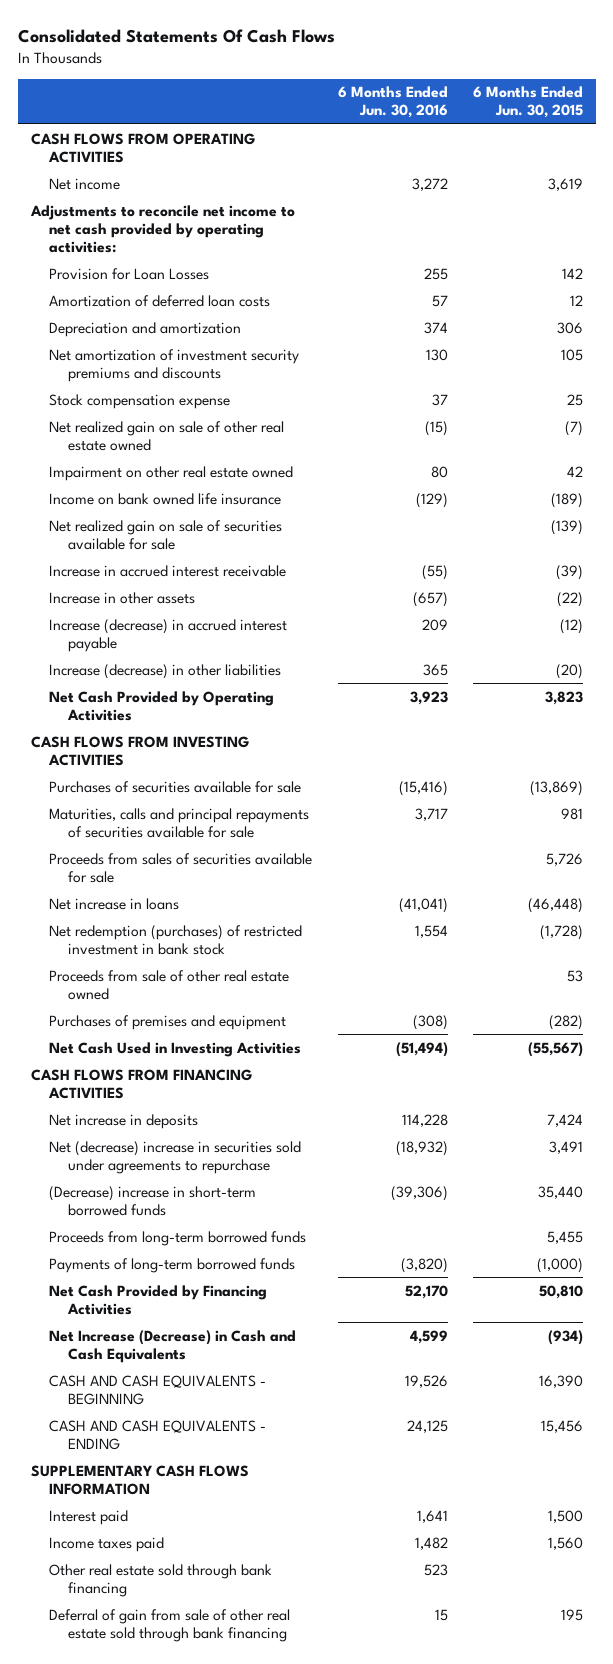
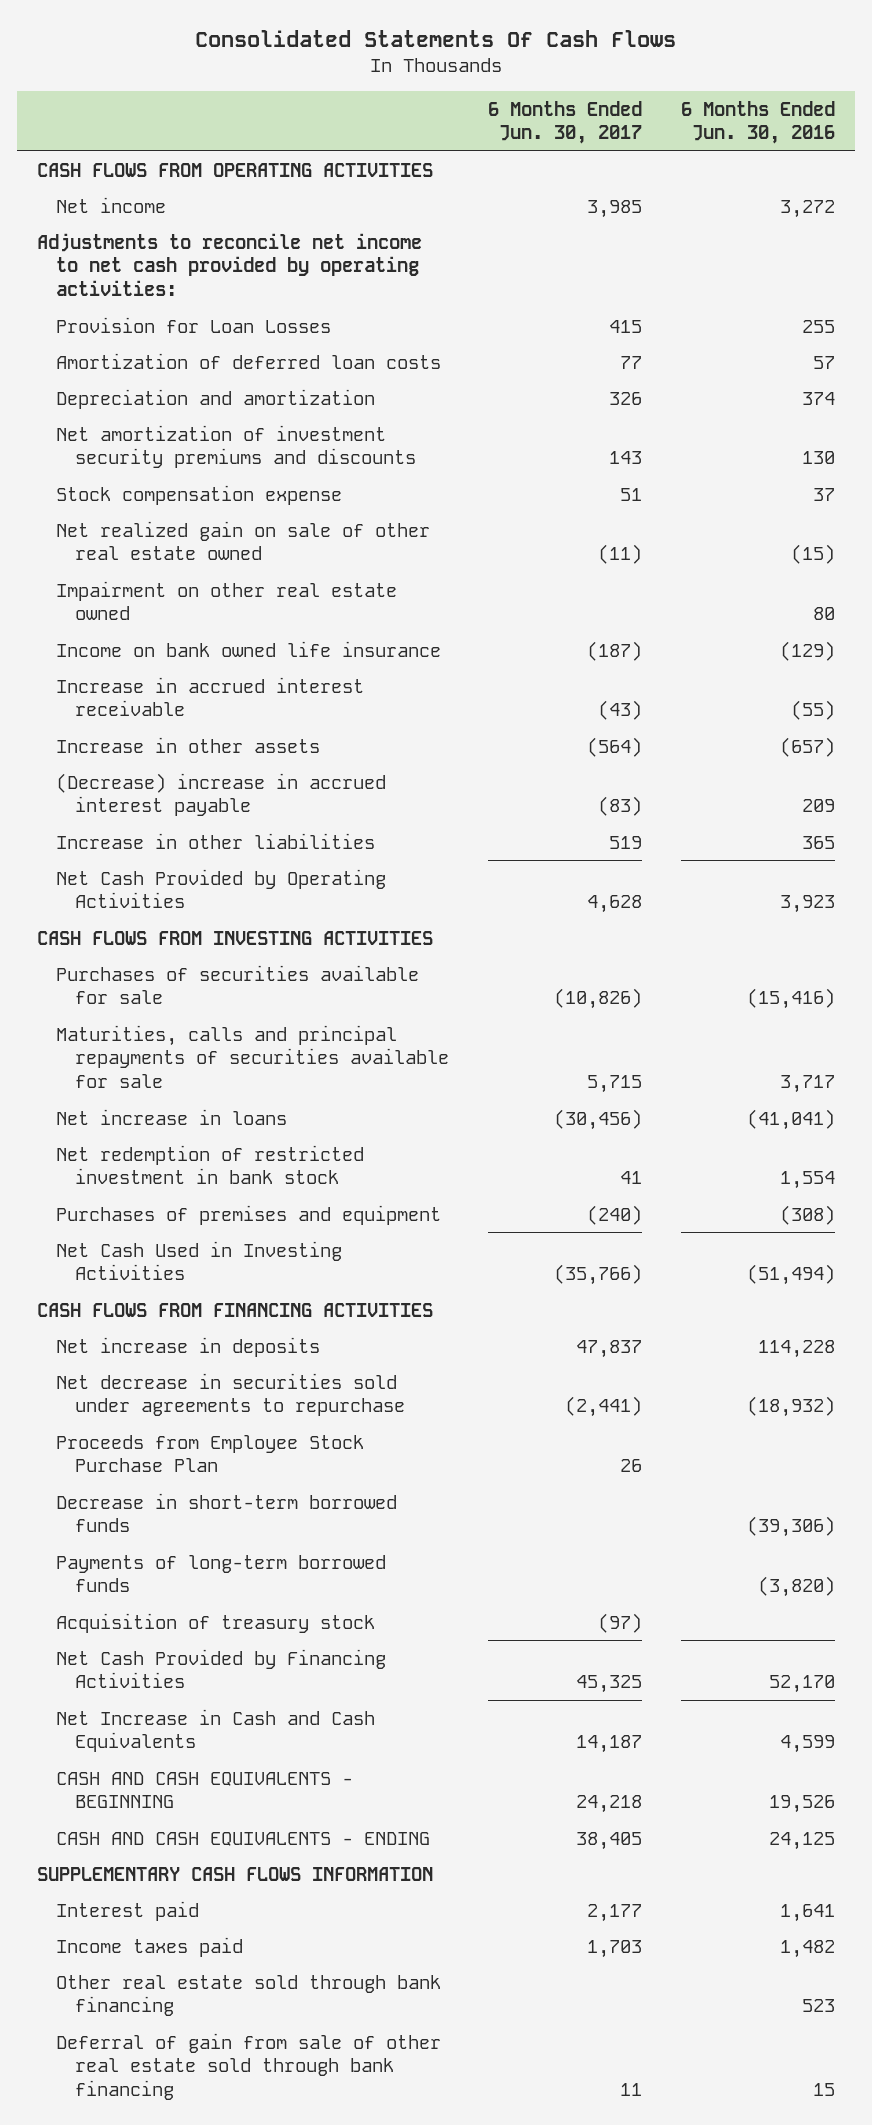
[472,86,583,119] 6 Months Ended Jun. 30, 2015 -> none
none -> [488,100,643,145] 6 Months Ended Jun. 30, 2017
[49,519,283,550] Net realized gain on sale of securities available for sale -> none
[49,618,288,652] Increase (decrease) in accrued interest payable -> [56,772,387,817] (Decrease) increase in accrued interest payable
[49,663,282,679] Increase (decrease) in other liabilities -> [56,832,376,849] Increase in other liabilities
[49,852,313,883] Proceeds from sales of securities available for sale -> none
[49,969,290,1000] Proceeds from sale of other real estate owned -> none
[49,924,303,955] Net redemption (purchases) of restricted investment in bank stock -> [56,1144,365,1185] Net redemption of restricted investment in bank stock
[49,1230,307,1246] Proceeds from long-term borrowed funds -> none
[49,1140,302,1174] Net (decrease) increase in securities sold under agreements to repurchase -> [56,1372,406,1417] Net decrease in securities sold under agreements to repurchase
none -> [56,1434,365,1473] Proceeds from Employee Stock Purchase Plan
[49,1185,257,1216] (Decrease) increase in short-term borrowed funds -> [56,1492,398,1533] Decrease in short-term borrowed funds
none -> [56,1612,376,1633] Acquisition of treasury stock
[49,1329,297,1363] Net Increase (Decrease) in Cash and Cash Equivalents -> [56,1708,376,1753] Net Increase in Cash and Cash Equivalents

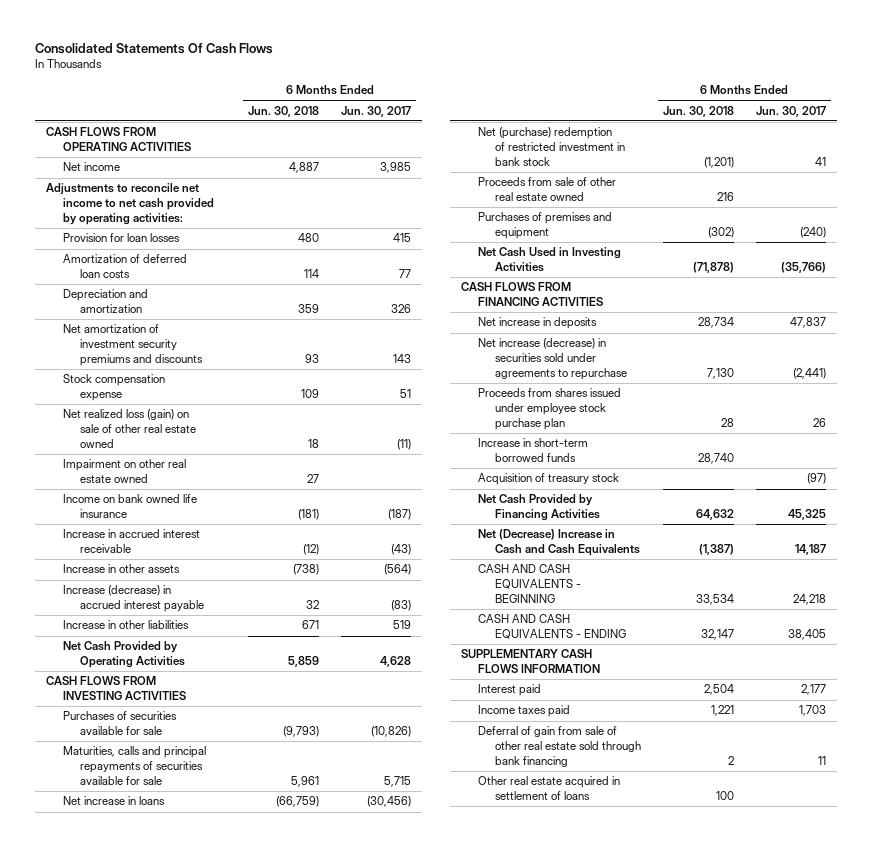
[681,100,836,145] 6 Months Ended Jun. 30, 2016 -> none
none -> [248,105,320,117] Jun. 30, 2018
[56,316,332,333] Provision for Loan Losses -> [63,233,181,243] Provision for loan losses
[56,520,431,561] Net realized gain on sale of other real estate owned -> [63,409,197,448] Net realized loss (gain) on sale of other real estate owned
[56,772,387,817] (Decrease) increase in accrued interest payable -> [63,585,205,612] Increase (decrease) in accrued interest payable
[56,1144,365,1185] Net redemption of restricted investment in bank stock -> [478,127,626,166] Net (purchase) redemption of restricted investment in bank stock
none -> [478,177,617,201] Proceeds from sale of other real estate owned
[56,1554,387,1593] Payments of long-term borrowed funds -> none
[56,1372,406,1417] Net decrease in securities sold under agreements to repurchase -> [478,338,628,380] Net increase (decrease) in securities sold under agreements to repurchase
[56,1434,365,1473] Proceeds from Employee Stock Purchase Plan -> [478,388,622,430] Proceeds from shares issued under employee stock purchase plan
[56,1492,398,1533] Decrease in short-term borrowed funds -> [478,438,589,462] Increase in short-term borrowed funds
[56,1708,376,1753] Net Increase in Cash and Cash Equivalents -> [478,529,641,556] Net (Decrease) Increase in Cash and Cash Equivalents
[56,1974,442,2017] Other real estate sold through bank financing -> none
none -> [478,776,621,800] Other real estate acquired in settlement of loans

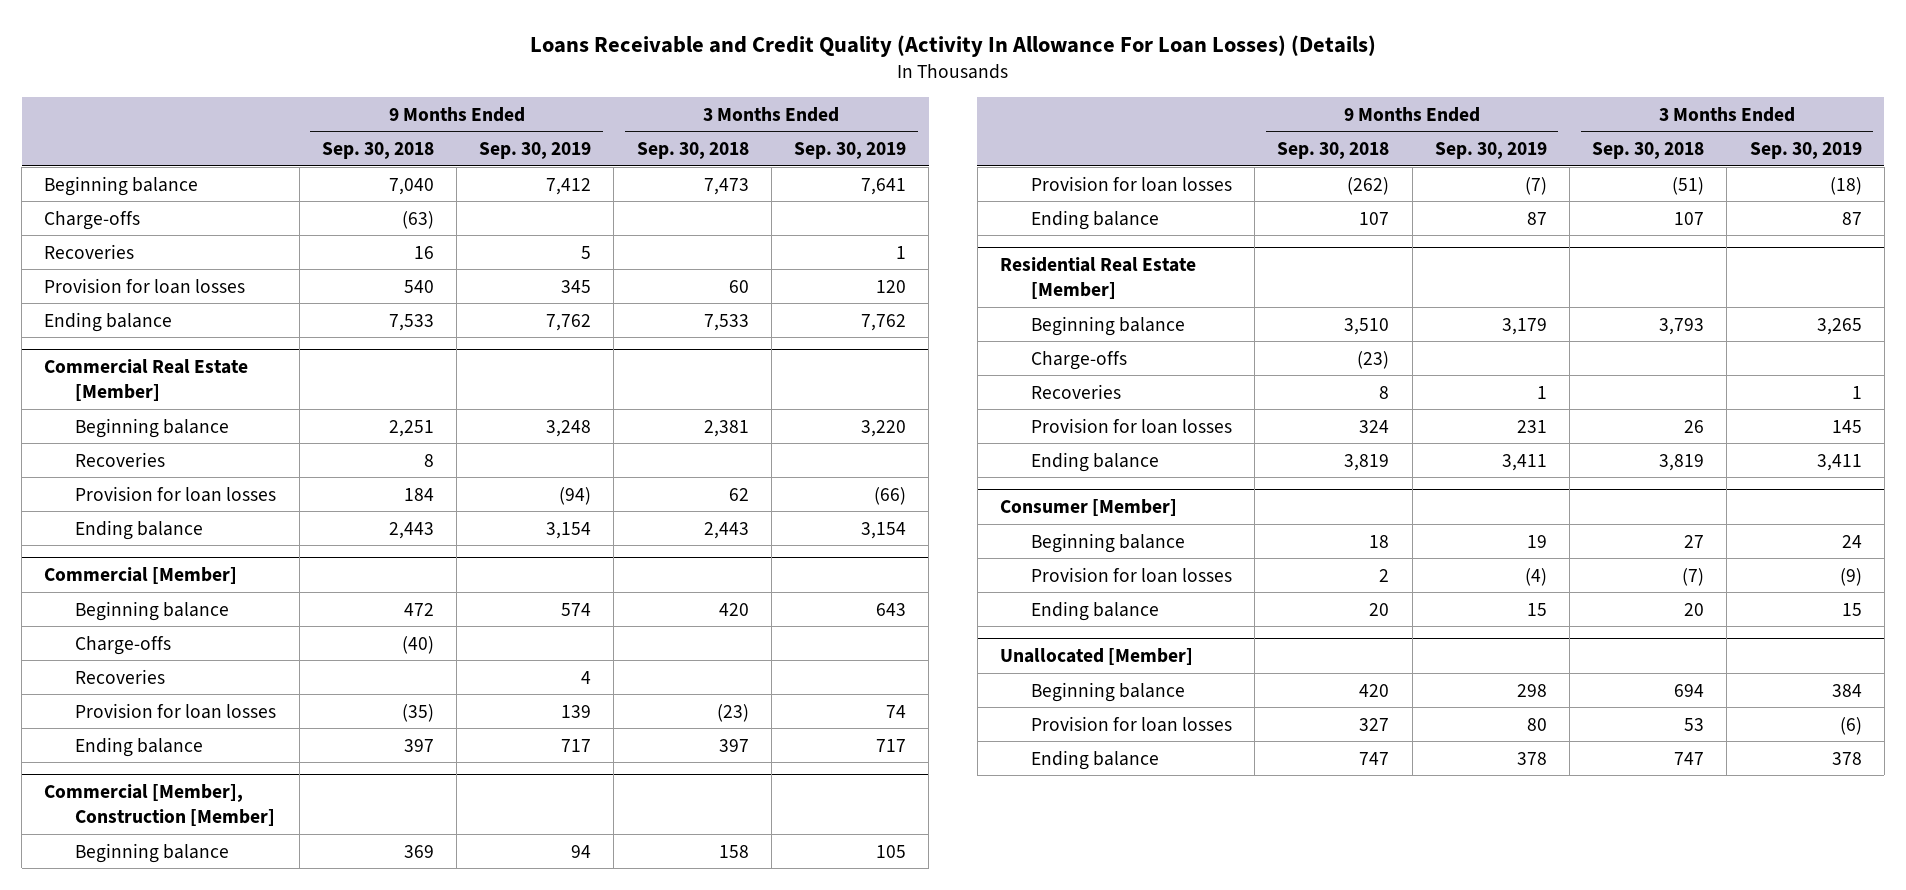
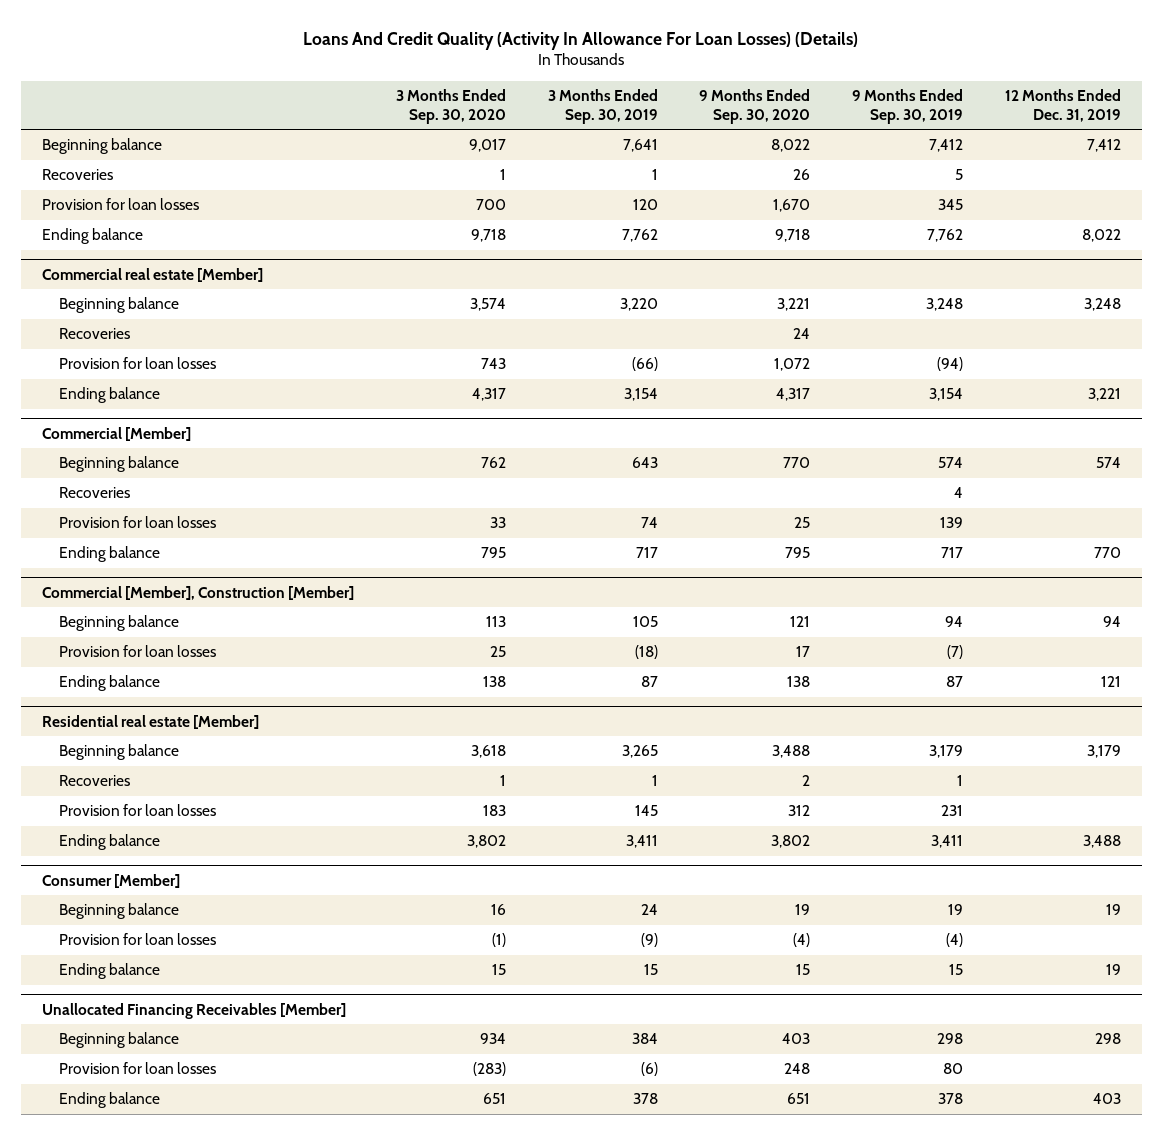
[530,34,1377,57] Loans Receivable and Credit Quality (Activity In Allowance For Loan Losses) (Details) -> [303,31,859,50] Loans And Credit Quality (Activity In Allowance For Loan Losses) (Details)
[321,142,434,160] Sep. 30, 2018 -> none
[636,142,749,160] Sep. 30, 2018 -> none
none -> [395,89,506,124] 3 Months Ended Sep. 30, 2020
none -> [699,89,811,124] 9 Months Ended Sep. 30, 2020
none -> [1005,89,1122,122] 12 Months Ended Dec. 31, 2019
[44,210,141,230] Charge-offs -> none
[44,358,249,401] Commercial Real Estate [Member] -> [41,267,263,282] Commercial real estate [Member]
[75,635,172,655] Charge-offs -> none
[999,256,1196,299] Residential Real Estate [Member] -> [41,714,259,729] Residential real estate [Member]
[1030,350,1127,370] Charge-offs -> none
[999,647,1193,665] Unallocated [Member] -> [41,1002,346,1019] Unallocated Financing Receivables [Member]

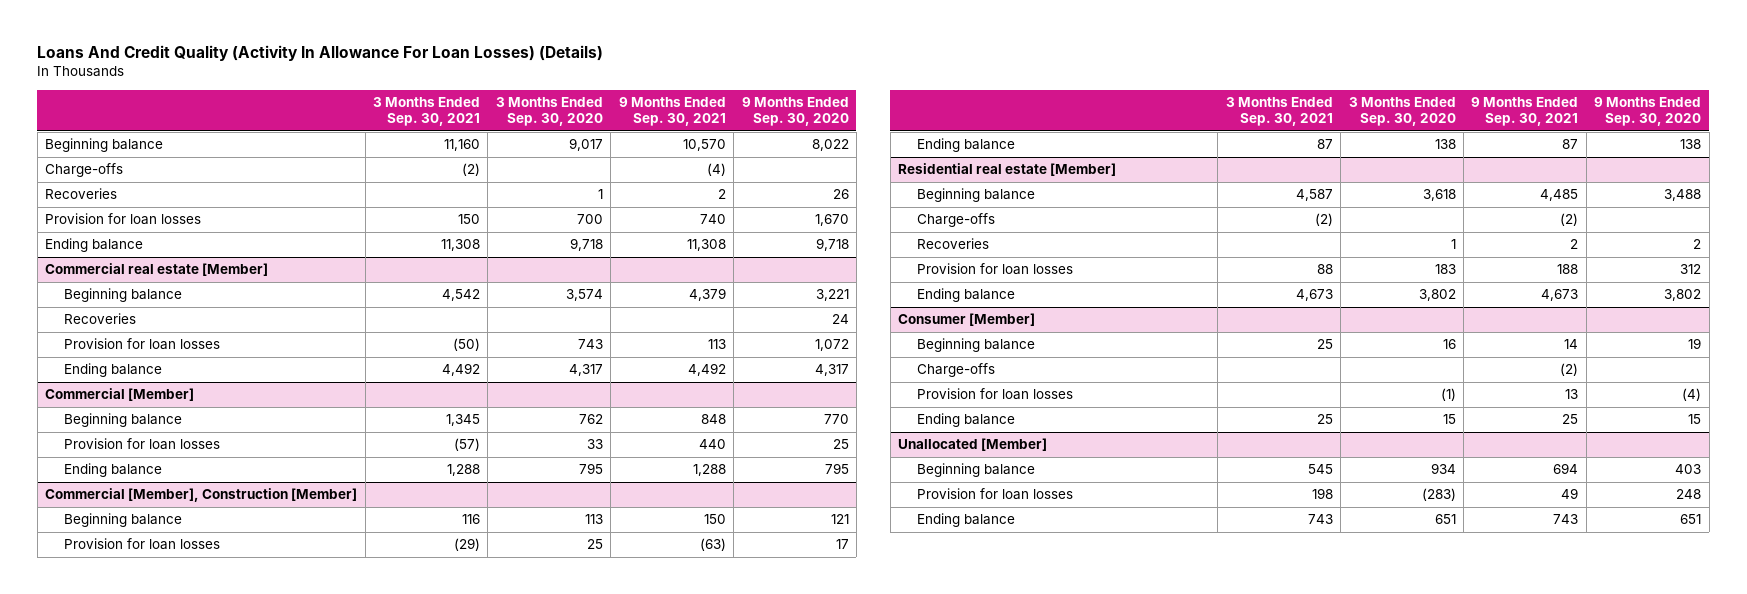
[547,89,658,124] 3 Months Ended Sep. 30, 2019 -> none
[852,89,964,124] 9 Months Ended Sep. 30, 2019 -> none
[1005,89,1122,122] 12 Months Ended Dec. 31, 2019 -> none
none -> [373,97,481,127] 3 Months Ended Sep. 30, 2021
none -> [618,97,726,127] 9 Months Ended Sep. 30, 2021
none -> [45,163,124,178] Charge-offs
[58,487,130,499] Recoveries -> none
none -> [916,213,995,228] Charge-offs
none -> [916,363,995,378] Charge-offs
[41,1002,346,1019] Unallocated Financing Receivables [Member] -> [898,438,1048,452] Unallocated [Member]

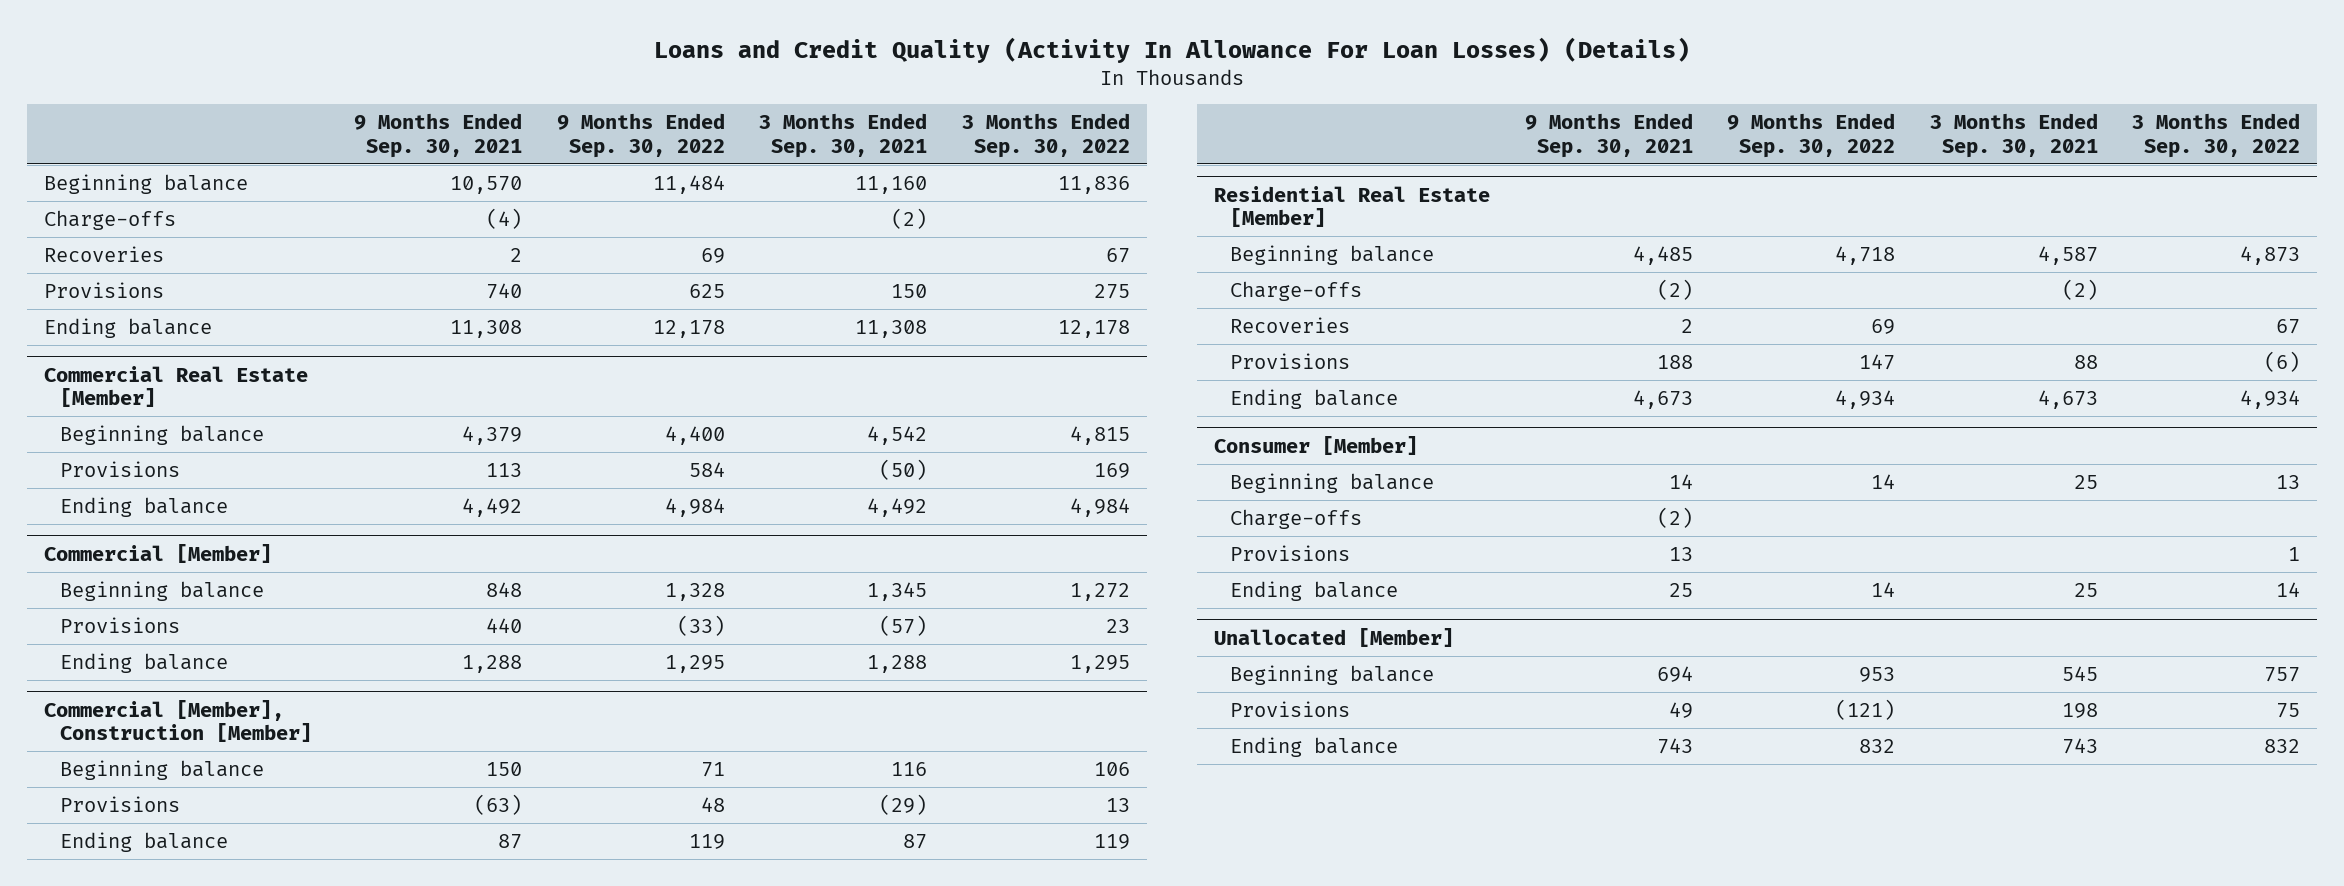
[37,45,604,62] Loans And Credit Quality (Activity In Allowance For Loan Losses) (Details) -> [654,36,1691,63] Loans and Credit Quality (Activity In Allowance For Loan Losses) (Details)
[495,97,603,127] 3 Months Ended Sep. 30, 2020 -> none
[741,97,849,127] 9 Months Ended Sep. 30, 2020 -> none
none -> [556,113,725,158] 9 Months Ended Sep. 30, 2022
none -> [961,113,1130,158] 3 Months Ended Sep. 30, 2022
[45,213,202,226] Provision for loan losses -> [43,281,164,298] Provisions
[45,263,269,277] Commercial real estate [Member] -> [43,365,308,407] Commercial Real Estate [Member]
[64,313,137,325] Recoveries -> none
[64,338,221,351] Provision for loan losses -> [59,460,180,477] Provisions
[64,438,221,451] Provision for loan losses -> [59,616,180,633] Provisions
[64,538,221,551] Provision for loan losses -> [59,795,180,812] Provisions
[898,163,1117,177] Residential real estate [Member] -> [1214,185,1491,227] Residential Real Estate [Member]
[916,263,1073,276] Provision for loan losses -> [1230,352,1351,369] Provisions
[916,388,1073,401] Provision for loan losses -> [1230,544,1351,561] Provisions
[916,488,1073,501] Provision for loan losses -> [1230,700,1351,717] Provisions

